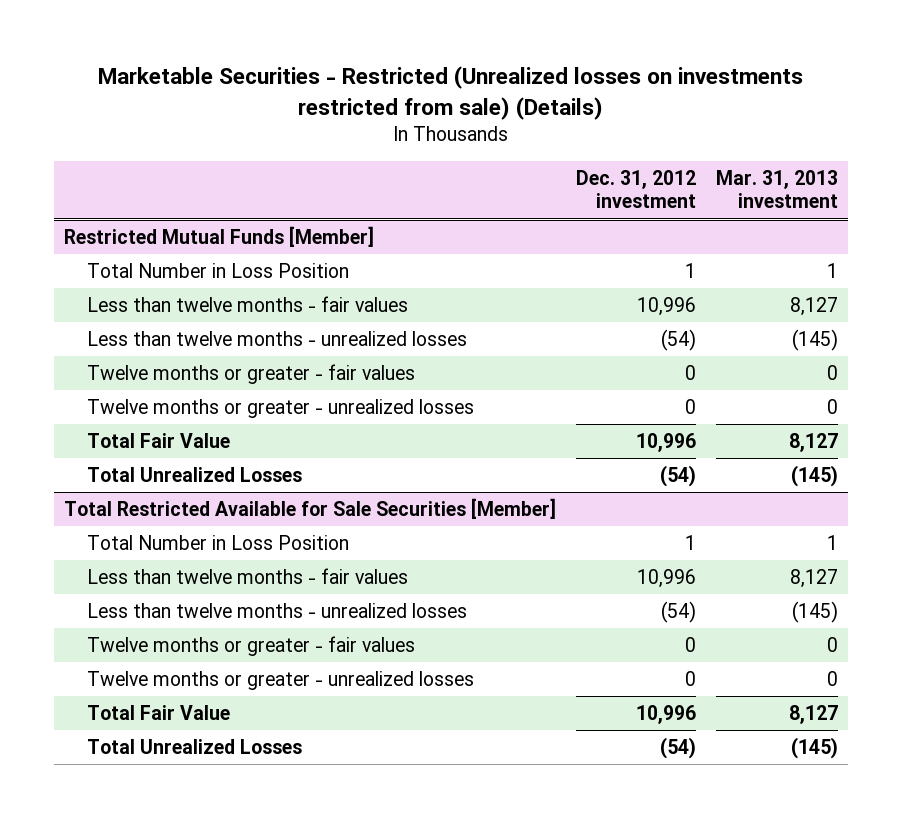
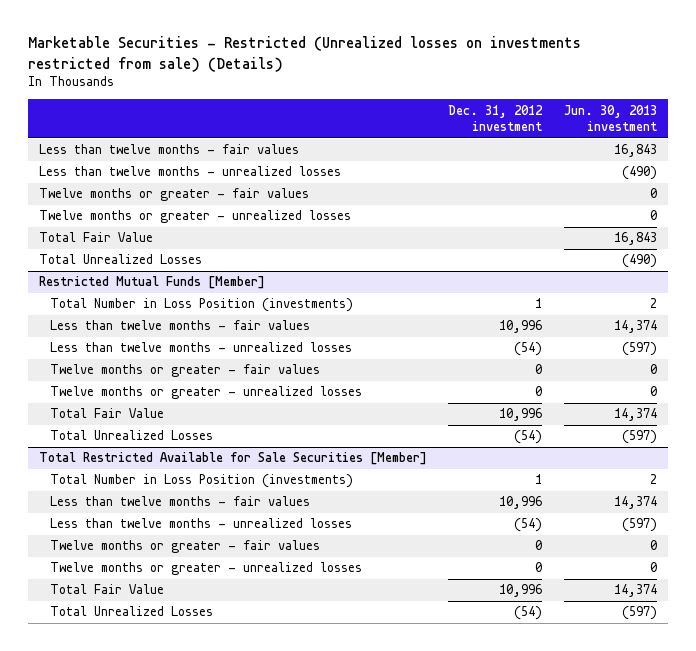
[716,169,839,209] Mar. 31, 2013 investment -> none
none -> [563,104,657,132] Jun. 30, 2013 investment
none -> [38,144,299,155] Less than twelve months - fair values
none -> [38,166,341,177] Less than twelve months - unrealized losses
none -> [38,188,309,202] Twelve months or greater - fair values
none -> [38,210,351,224] Twelve months or greater - unrealized losses
none -> [38,232,153,243] Total Fair Value
none -> [38,254,202,265] Total Unrealized Losses
[86,263,349,279] Total Number in Loss Position -> [50,298,354,313] Total Number in Loss Position (investments)
[86,535,349,551] Total Number in Loss Position -> [50,474,354,489] Total Number in Loss Position (investments)

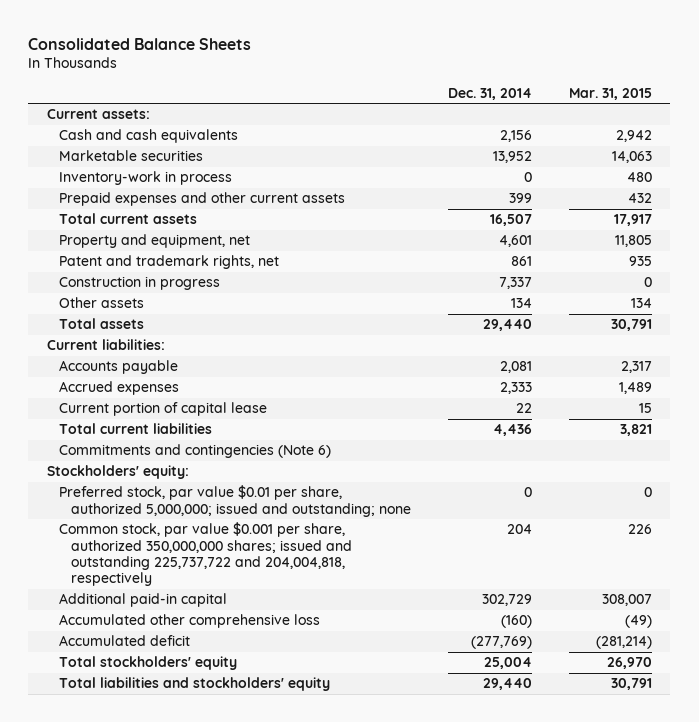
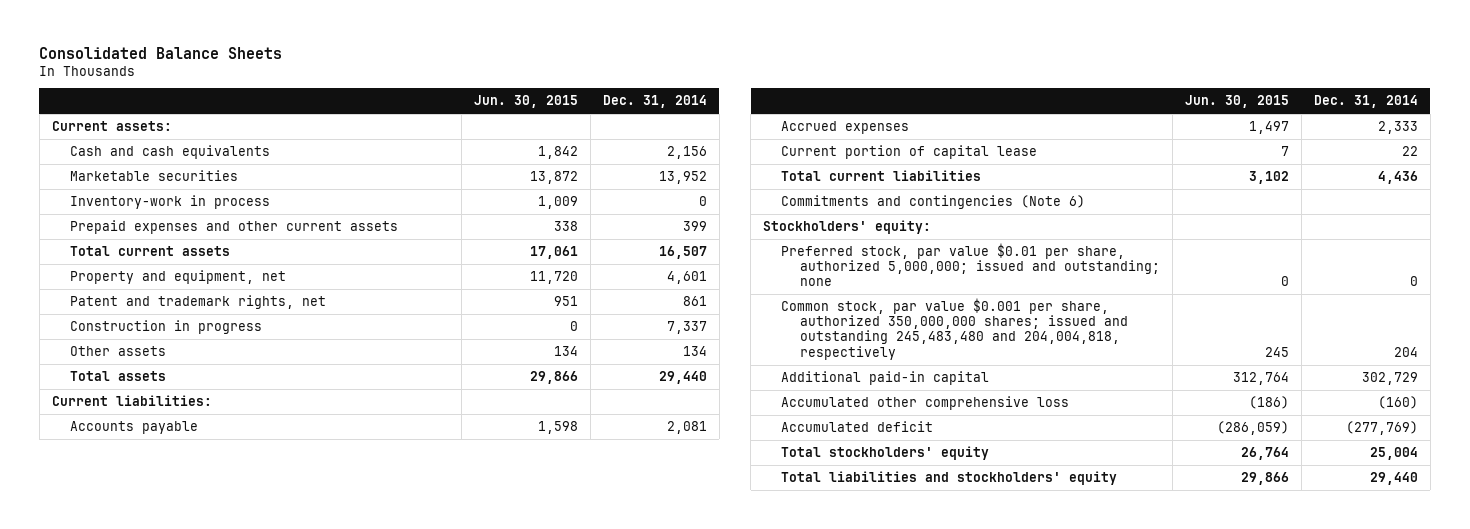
[568,87,652,100] Mar. 31, 2015 -> none
none -> [473,95,578,109] Jun. 30, 2015
[58,522,352,587] Common stock, par value $0.001 per share, authorized 350,000,000 shares; issued and outstanding 225,737,722 and 204,004,818, respectively -> [781,298,1128,360] Common stock, par value $0.001 per share, authorized 350,000,000 shares; issued and outstanding 245,483,480 and 204,004,818, respectively

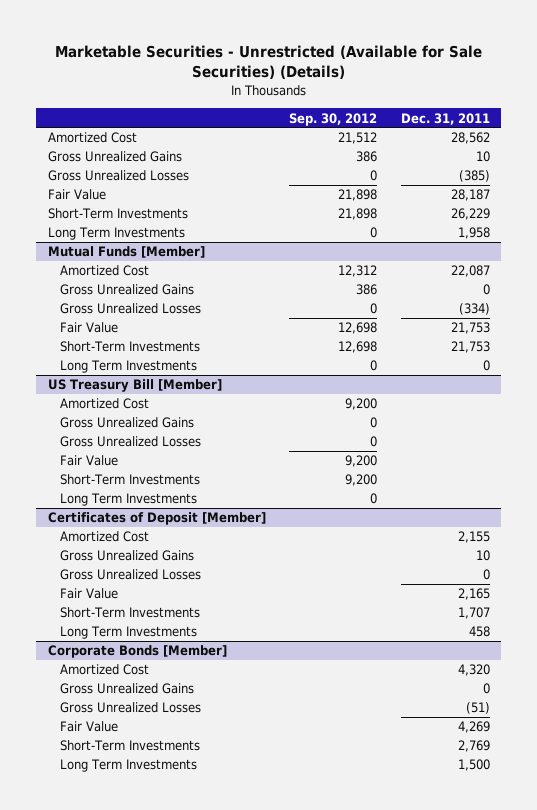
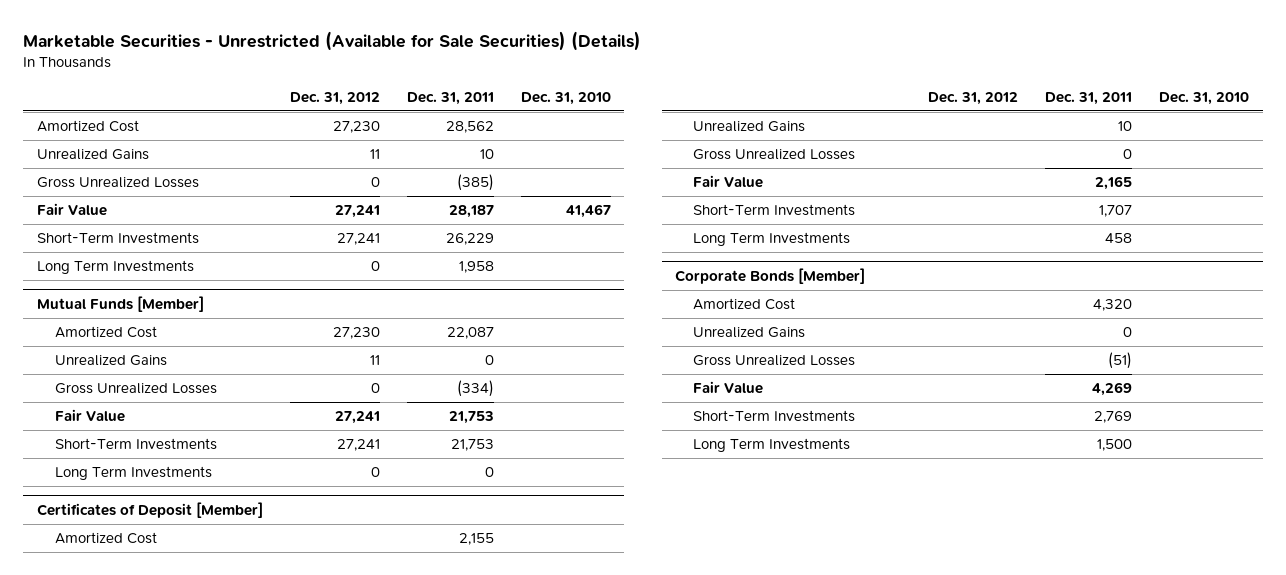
[289,112,378,126] Sep. 30, 2012 -> none
none -> [289,91,380,105] Dec. 31, 2012
none -> [520,91,611,105] Dec. 31, 2010
[47,151,182,163] Gross Unrealized Gains -> [36,149,149,161] Unrealized Gains
[59,284,194,296] Gross Unrealized Gains -> [54,355,167,367] Unrealized Gains
[47,379,222,393] US Treasury Bill [Member] -> none
[59,398,149,410] Amortized Cost -> none
[59,417,194,429] Gross Unrealized Gains -> none
[59,436,201,448] Gross Unrealized Losses -> none
[59,455,118,467] Fair Value -> none
[59,474,200,486] Short-Term Investments -> none
[59,493,197,507] Long Term Investments -> none
[59,550,194,562] Gross Unrealized Gains -> [693,121,806,133] Unrealized Gains
[59,683,194,695] Gross Unrealized Gains -> [693,327,806,339] Unrealized Gains

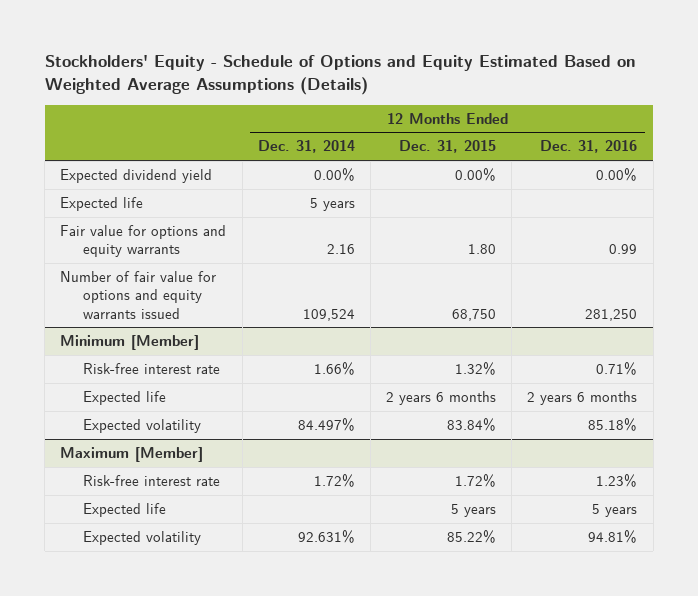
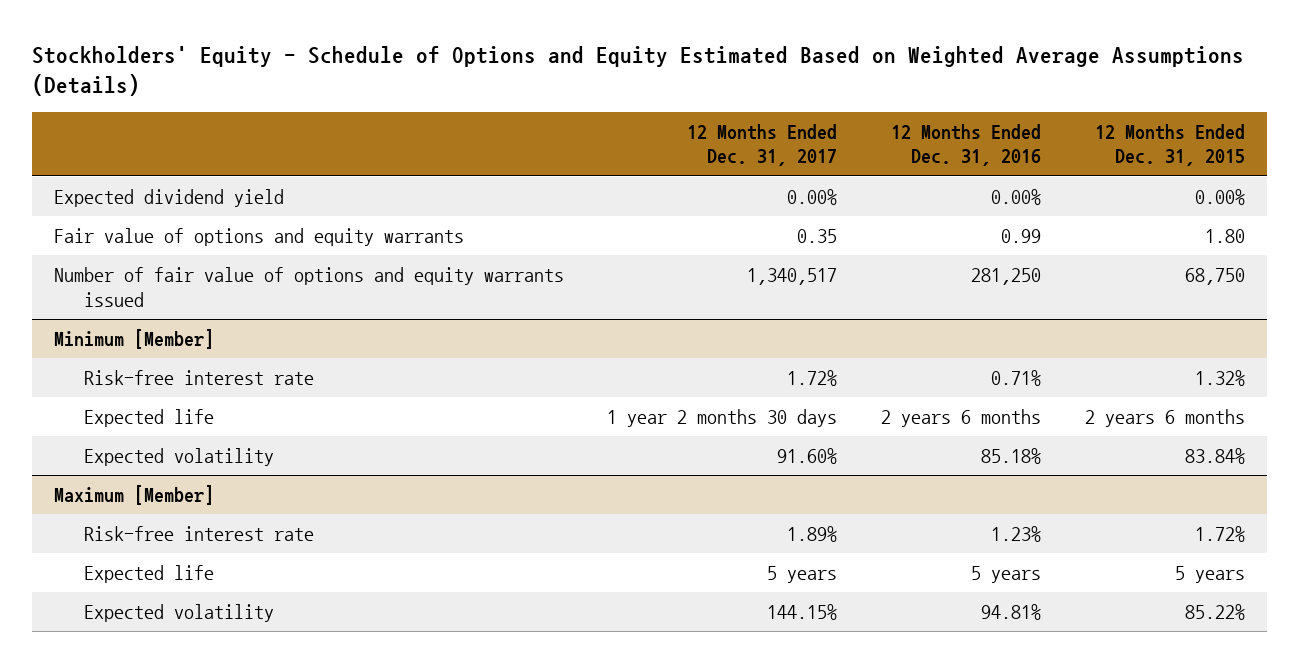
[257,140,355,154] Dec. 31, 2014 -> none
none -> [687,123,838,167] 12 Months Ended Dec. 31, 2017
[60,196,144,211] Expected life -> none
[60,224,227,258] Fair value for options and equity warrants -> [53,227,464,246] Fair value of options and equity warrants
[60,270,217,319] Number of fair value for options and equity warrants issued -> [53,266,564,307] Number of fair value of options and equity warrants issued

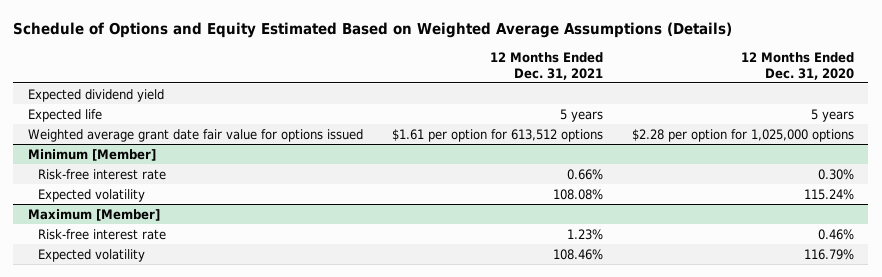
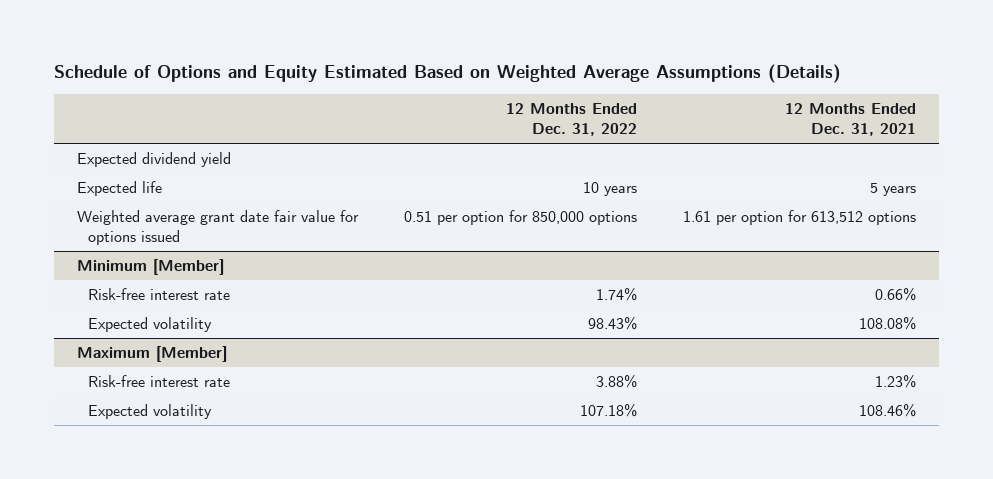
[740,52,854,80] 12 Months Ended Dec. 31, 2020 -> none
none -> [505,103,637,137] 12 Months Ended Dec. 31, 2022
[391,128,603,142] $1.61 per option for 613,512 options -> [682,210,916,226] 1.61 per option for 613,512 options

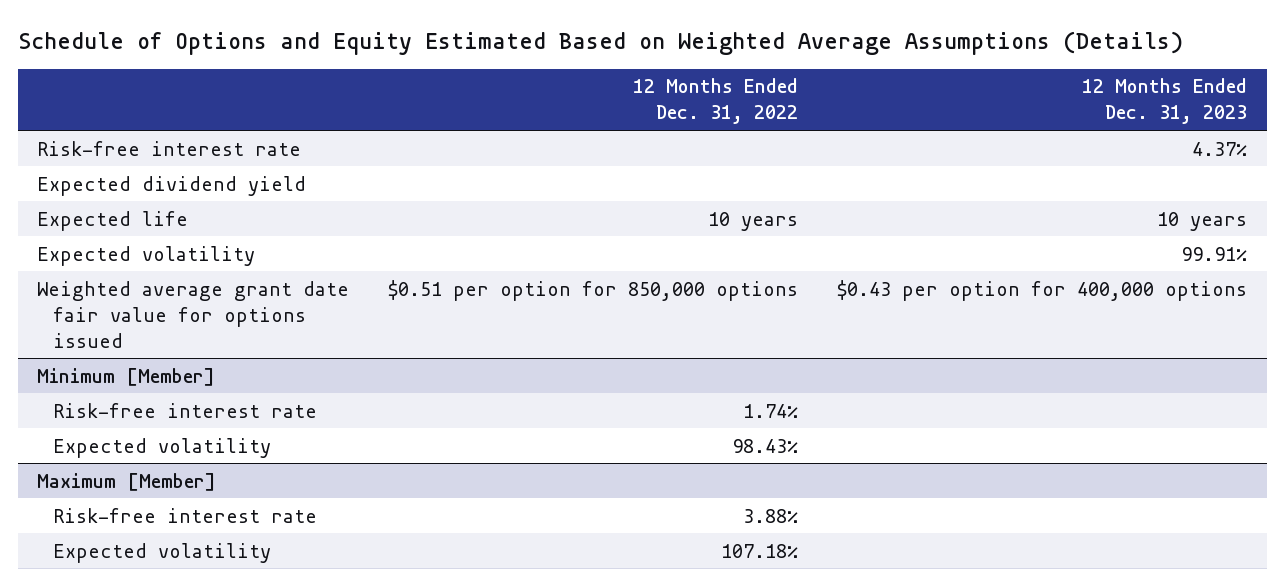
[784,103,916,137] 12 Months Ended Dec. 31, 2021 -> none
none -> [1082,78,1248,125] 12 Months Ended Dec. 31, 2023
none -> [37,140,302,156] Risk-free interest rate
none -> [37,245,256,266] Expected volatility
[403,210,637,226] 0.51 per option for 850,000 options -> [388,279,799,301] $0.51 per option for 850,000 options

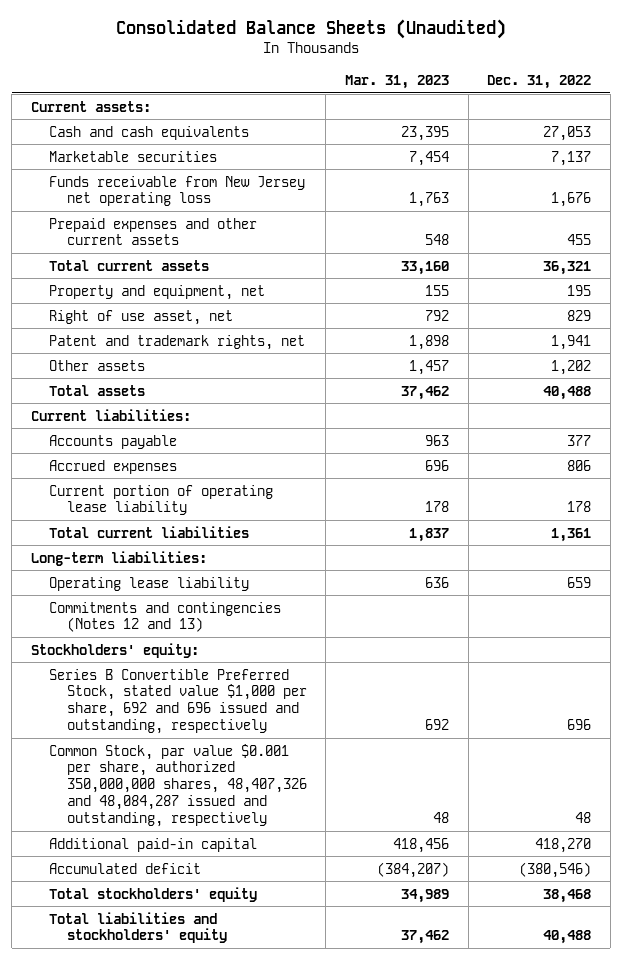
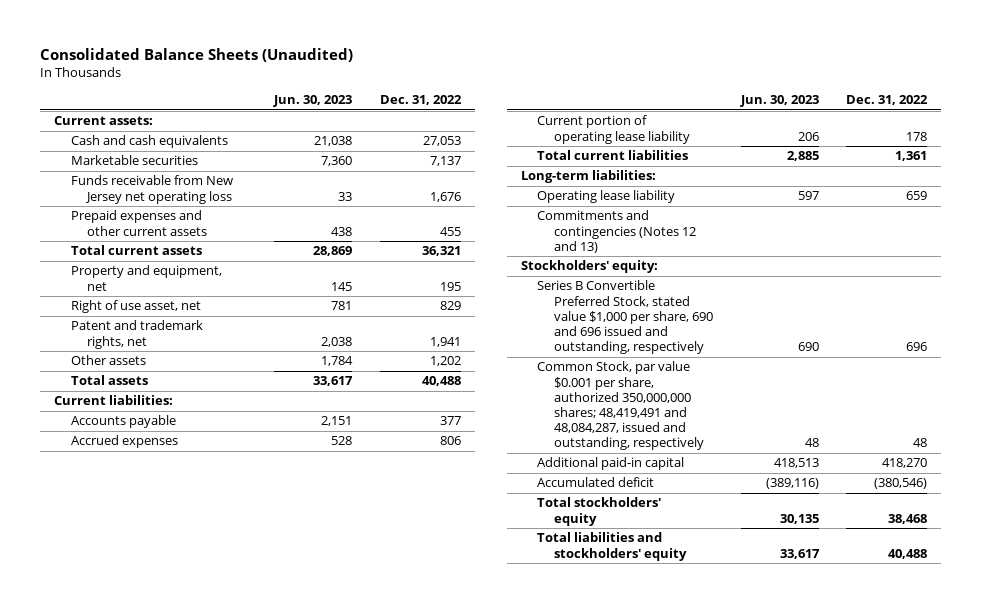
[344,74,449,89] Mar. 31, 2023 -> none
none -> [273,95,353,108] Jun. 30, 2023
[48,668,307,735] Series B Convertible Preferred Stock, stated value $1,000 per share, 692 and 696 issued and outstanding, respectively -> [537,280,713,355] Series B Convertible Preferred Stock, stated value $1,000 per share, 690 and 696 issued and outstanding, respectively
[48,743,307,828] Common Stock, par value $0.001 per share, authorized 350,000,000 shares, 48,407,326 and 48,084,287 issued and outstanding, respectively -> [537,361,704,451] Common Stock, par value $0.001 per share, authorized 350,000,000 shares; 48,419,491 and 48,084,287, issued and outstanding, respectively

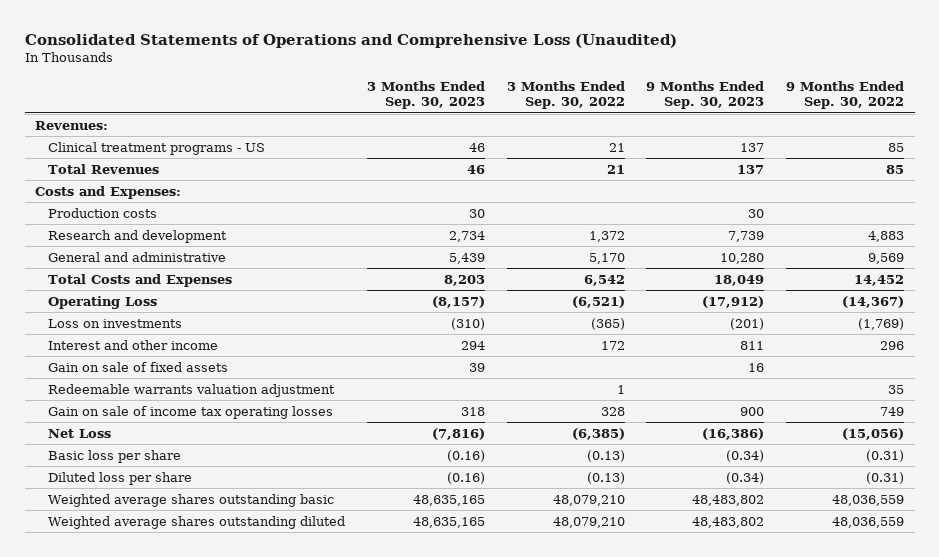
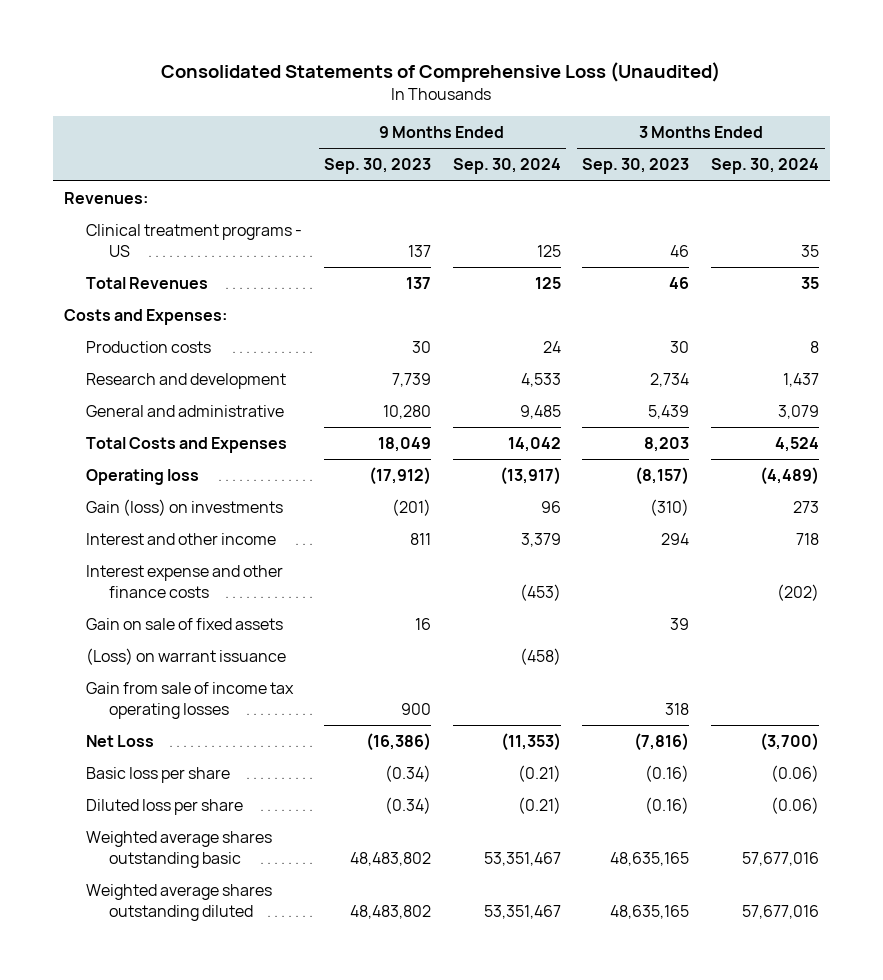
[24,33,677,48] Consolidated Statements of Operations and Comprehensive Loss (Unaudited) -> [161,62,721,83] Consolidated Statements of Comprehensive Loss (Unaudited)
[506,80,625,110] 3 Months Ended Sep. 30, 2022 -> none
[786,80,905,110] 9 Months Ended Sep. 30, 2022 -> none
none -> [452,158,561,175] Sep. 30, 2024
none -> [711,158,820,175] Sep. 30, 2024
[47,295,157,309] Operating Loss -> [86,469,200,486] Operating loss
[47,318,182,328] Loss on investments -> [86,499,284,517] Gain (loss) on investments
none -> [86,565,284,598] Interest expense and other finance costs
[47,383,335,397] Redeemable warrants valuation adjustment -> none
none -> [86,648,287,666] (Loss) on warrant issuance
[47,405,333,419] Gain on sale of income tax operating losses -> [86,682,295,719] Gain from sale of income tax operating losses

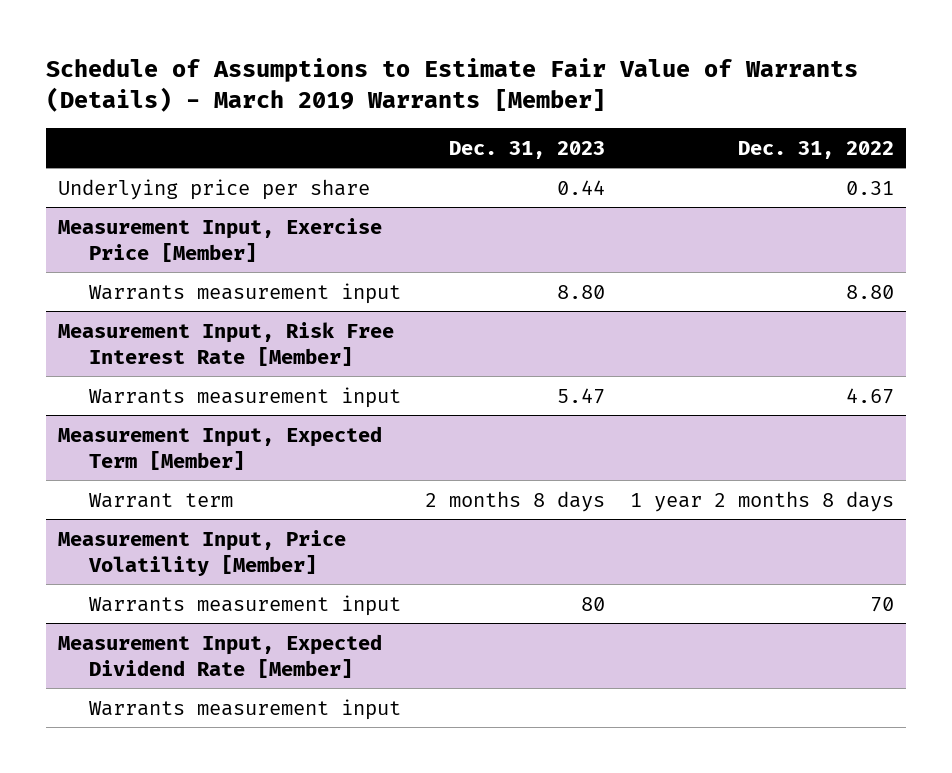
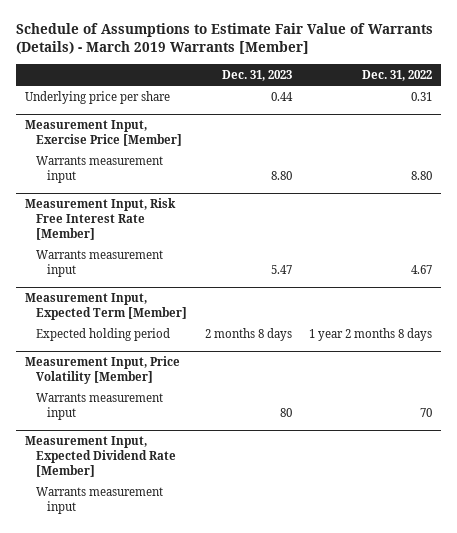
[89,492,234,508] Warrant term -> [36,327,171,341] Expected holding period

